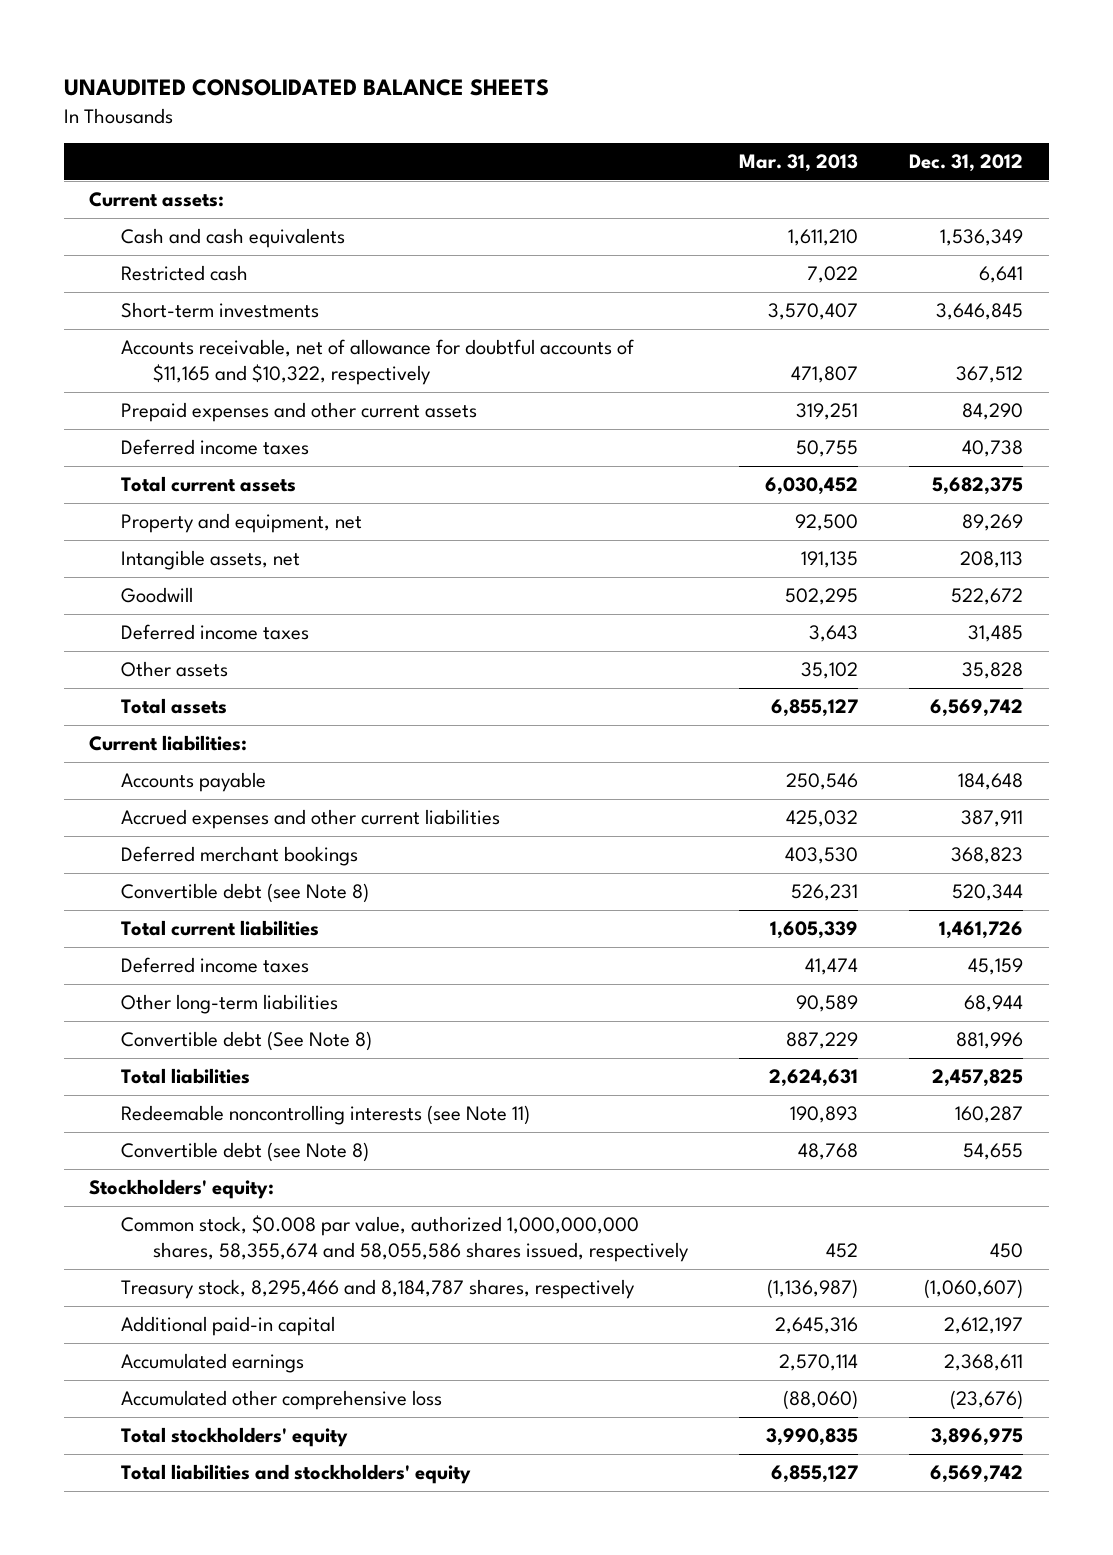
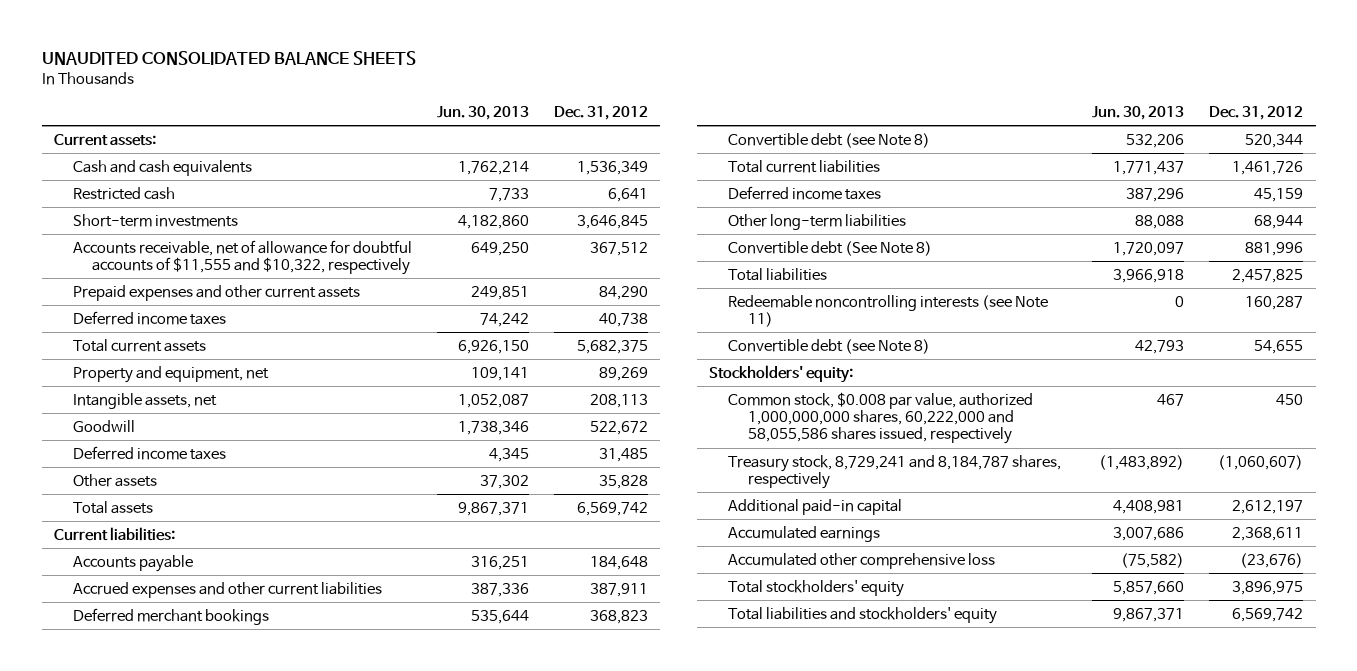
[739,154,859,173] Mar. 31, 2013 -> none
none -> [437,105,530,120] Jun. 30, 2013
[121,339,635,385] Accounts receivable, net of allowance for doubtful accounts of $11,165 and $10,322, respectively -> [73,239,413,276] Accounts receivable, net of allowance for doubtful accounts of $11,555 and $10,322, respectively
[121,1215,689,1262] Common stock, $0.008 par value, authorized 1,000,000,000 shares, 58,355,674 and 58,055,586 shares issued, respectively -> [728,391,1034,445] Common stock, $0.008 par value, authorized 1,000,000,000 shares, 60,222,000 and 58,055,586 shares issued, respectively
[121,1279,636,1300] Treasury stock, 8,295,466 and 8,184,787 shares, respectively -> [728,454,1062,490] Treasury stock, 8,729,241 and 8,184,787 shares, respectively

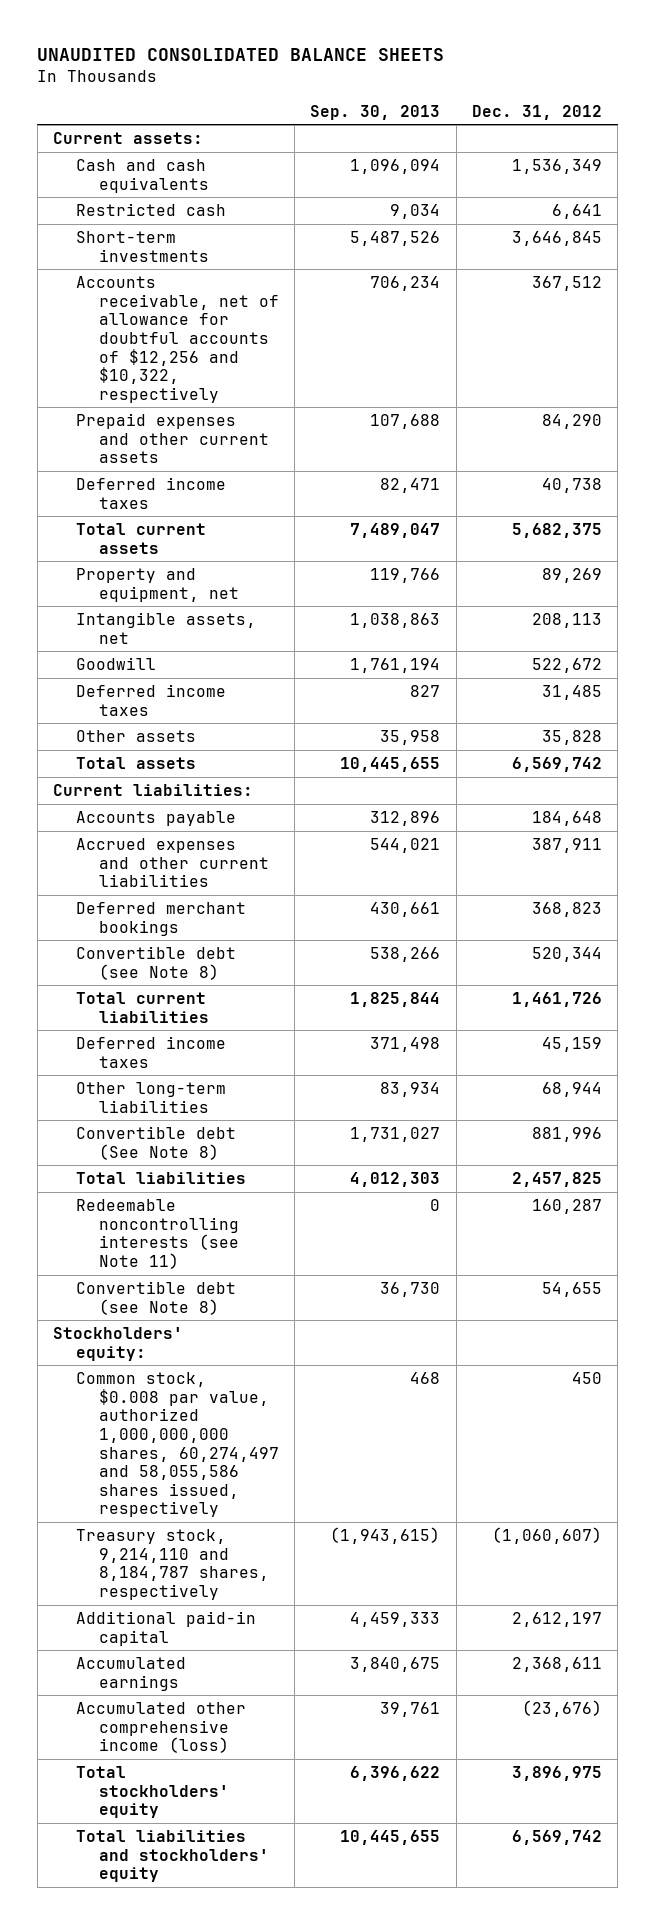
[437,105,530,120] Jun. 30, 2013 -> none
none -> [310,104,441,120] Sep. 30, 2013
[73,239,413,276] Accounts receivable, net of allowance for doubtful accounts of $11,555 and $10,322, respectively -> [75,275,279,403] Accounts receivable, net of allowance for doubtful accounts of $12,256 and $10,322, respectively
[728,391,1034,445] Common stock, $0.008 par value, authorized 1,000,000,000 shares, 60,222,000 and 58,055,586 shares issued, respectively -> [75,1371,279,1518] Common stock, $0.008 par value, authorized 1,000,000,000 shares, 60,274,497 and 58,055,586 shares issued, respectively
[728,454,1062,490] Treasury stock, 8,729,241 and 8,184,787 shares, respectively -> [75,1528,269,1600] Treasury stock, 9,214,110 and 8,184,787 shares, respectively
[728,552,996,569] Accumulated other comprehensive loss -> [75,1701,246,1754] Accumulated other comprehensive income (loss)

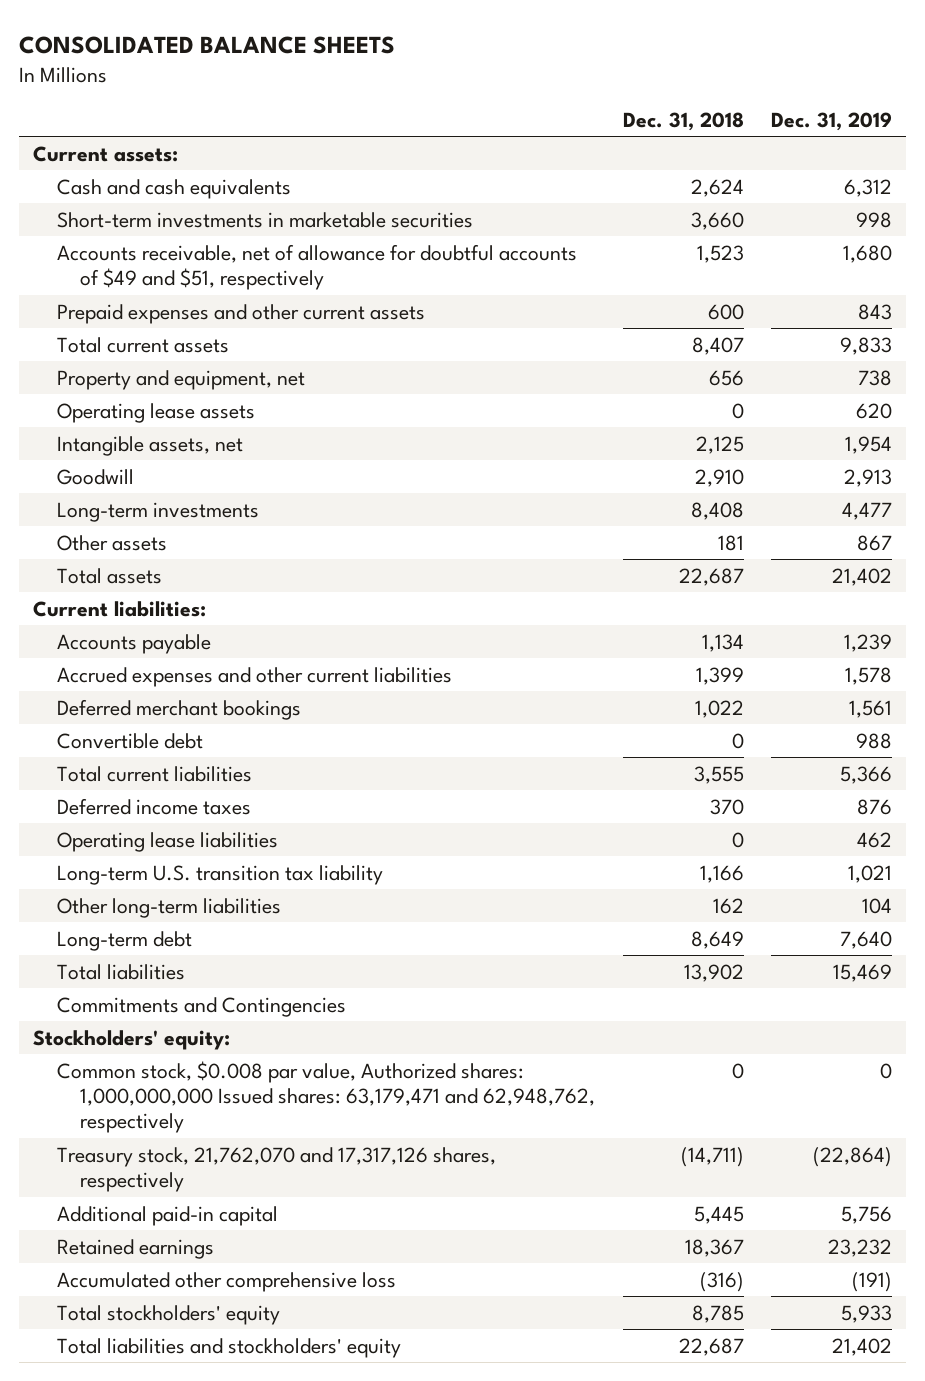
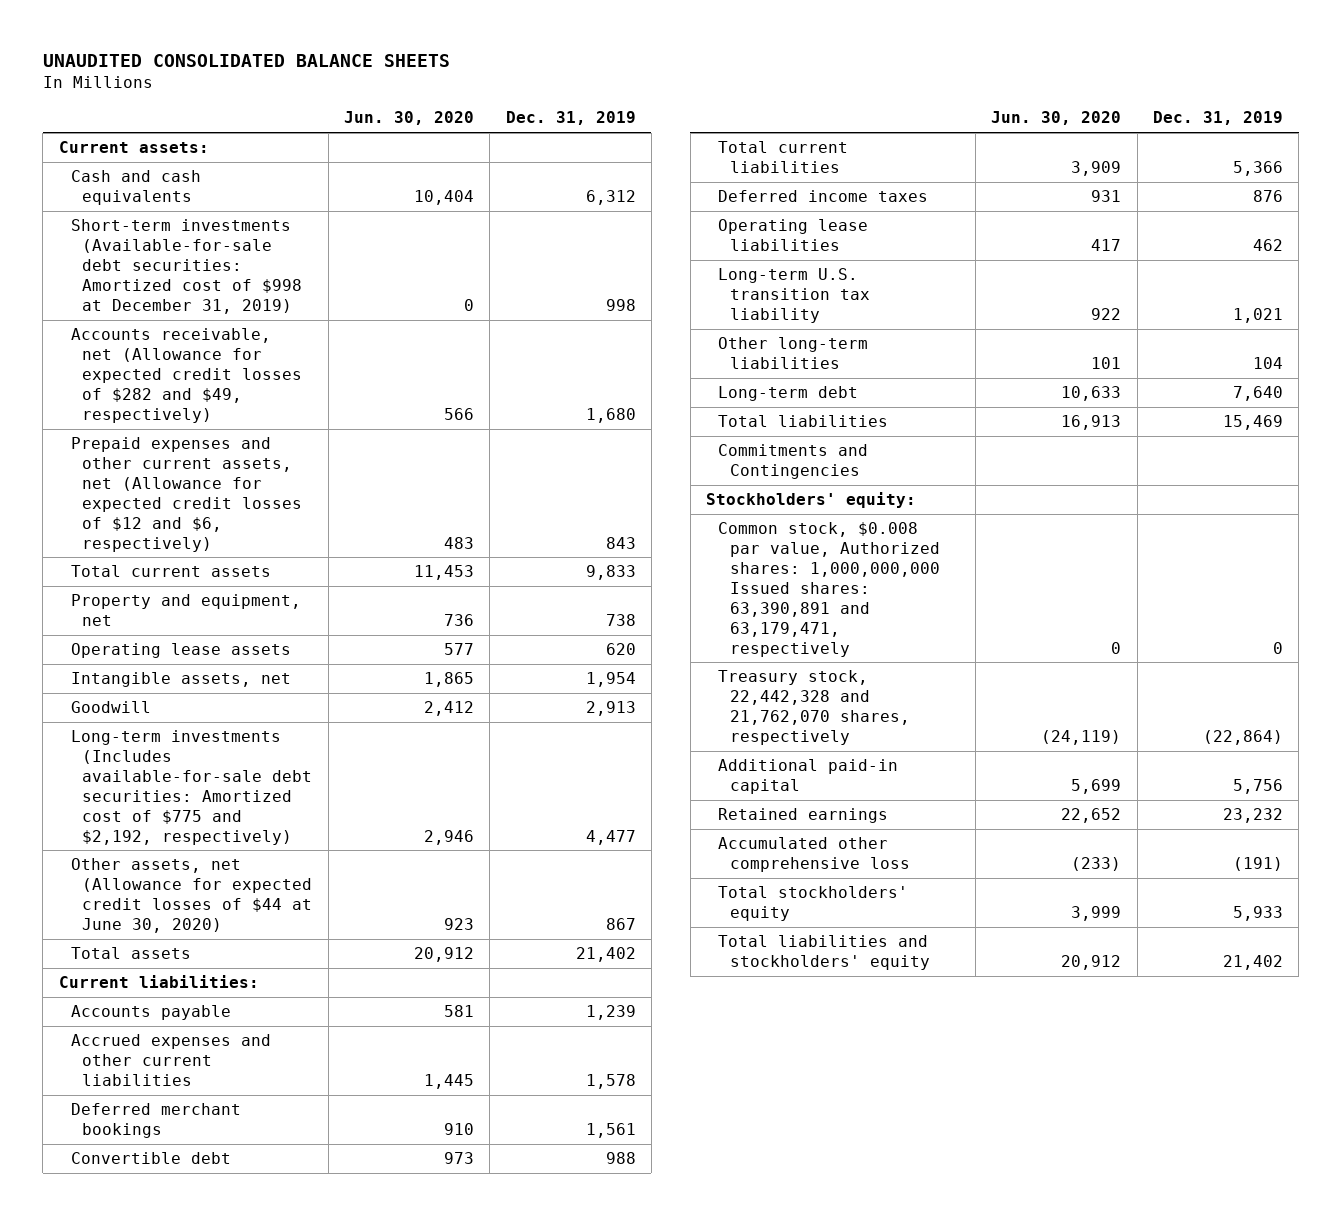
[19,35,396,54] CONSOLIDATED BALANCE SHEETS -> [42,53,450,67] UNAUDITED CONSOLIDATED BALANCE SHEETS
[622,111,744,131] Dec. 31, 2018 -> none
none -> [344,111,475,126] Jun. 30, 2020
[56,211,473,228] Short-term investments in marketable securities -> [70,218,303,314] Short-term investments (Available-for-sale debt securities: Amortized cost of $998 at December 31, 2019)
[56,243,577,290] Accounts receivable, net of allowance for doubtful accounts of $49 and $51, respectively -> [70,327,303,423] Accounts receivable, net (Allowance for expected credit losses of $282 and $49, respectively)
[56,303,425,324] Prepaid expenses and other current assets -> [70,436,303,552] Prepaid expenses and other current assets, net (Allowance for expected credit losses of $12 and $6, respectively)
[56,501,259,522] Long-term investments -> [70,729,313,845] Long-term investments (Includes available-for-sale debt securities: Amortized cost of $775 and $2,192, respectively)
[56,534,167,551] Other assets -> [70,857,313,933] Other assets, net (Allowance for expected credit losses of $44 at June 30, 2020)
[56,1060,596,1134] Common stock, $0.008 par value, Authorized shares: 1,000,000,000 Issued shares: 63,179,471 and 62,948,762, respectively -> [717,521,940,657] Common stock, $0.008 par value, Authorized shares: 1,000,000,000 Issued shares: 63,390,891 and 63,179,471, respectively
[56,1146,496,1192] Treasury stock, 21,762,070 and 17,317,126 shares, respectively -> [717,669,910,745] Treasury stock, 22,442,328 and 21,762,070 shares, respectively

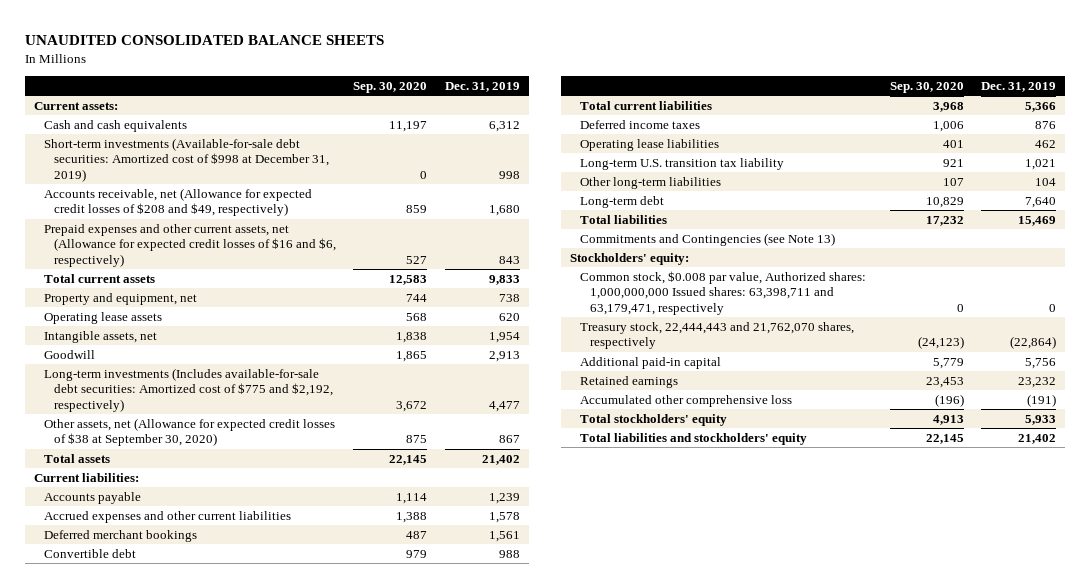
[344,111,475,126] Jun. 30, 2020 -> none
none -> [353,81,428,93] Sep. 30, 2020
[70,327,303,423] Accounts receivable, net (Allowance for expected credit losses of $282 and $49, respectively) -> [43,187,312,217] Accounts receivable, net (Allowance for expected credit losses of $208 and $49, respectively)
[70,436,303,552] Prepaid expenses and other current assets, net (Allowance for expected credit losses of $12 and $6, respectively) -> [43,223,336,268] Prepaid expenses and other current assets, net (Allowance for expected credit losses of $16 and $6, respectively)
[70,857,313,933] Other assets, net (Allowance for expected credit losses of $44 at June 30, 2020) -> [43,417,335,447] Other assets, net (Allowance for expected credit losses of $38 at September 30, 2020)
[717,443,868,479] Commitments and Contingencies -> [580,232,836,246] Commitments and Contingencies (see Note 13)
[717,521,940,657] Common stock, $0.008 par value, Authorized shares: 1,000,000,000 Issued shares: 63,390,891 and 63,179,471, respectively -> [580,270,867,316] Common stock, $0.008 par value, Authorized shares: 1,000,000,000 Issued shares: 63,398,711 and 63,179,471, respectively
[717,669,910,745] Treasury stock, 22,442,328 and 21,762,070 shares, respectively -> [580,321,855,350] Treasury stock, 22,444,443 and 21,762,070 shares, respectively

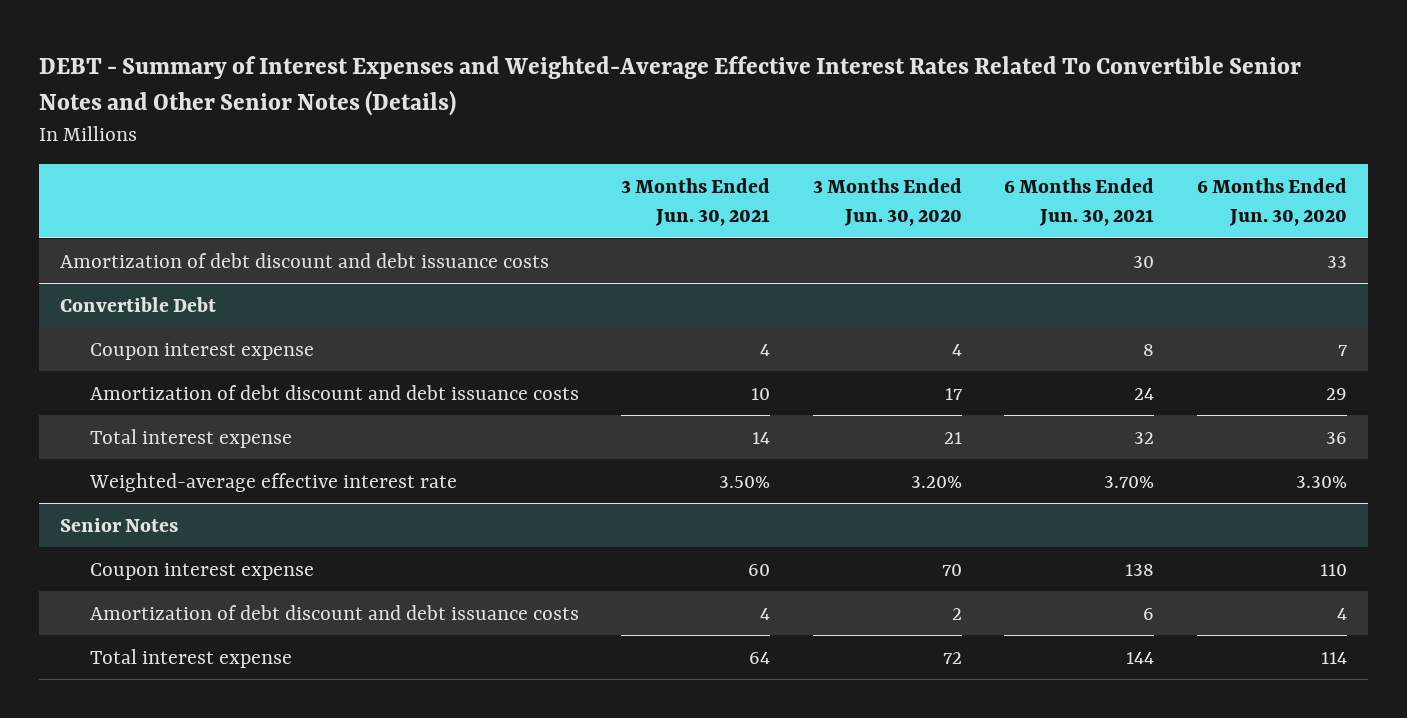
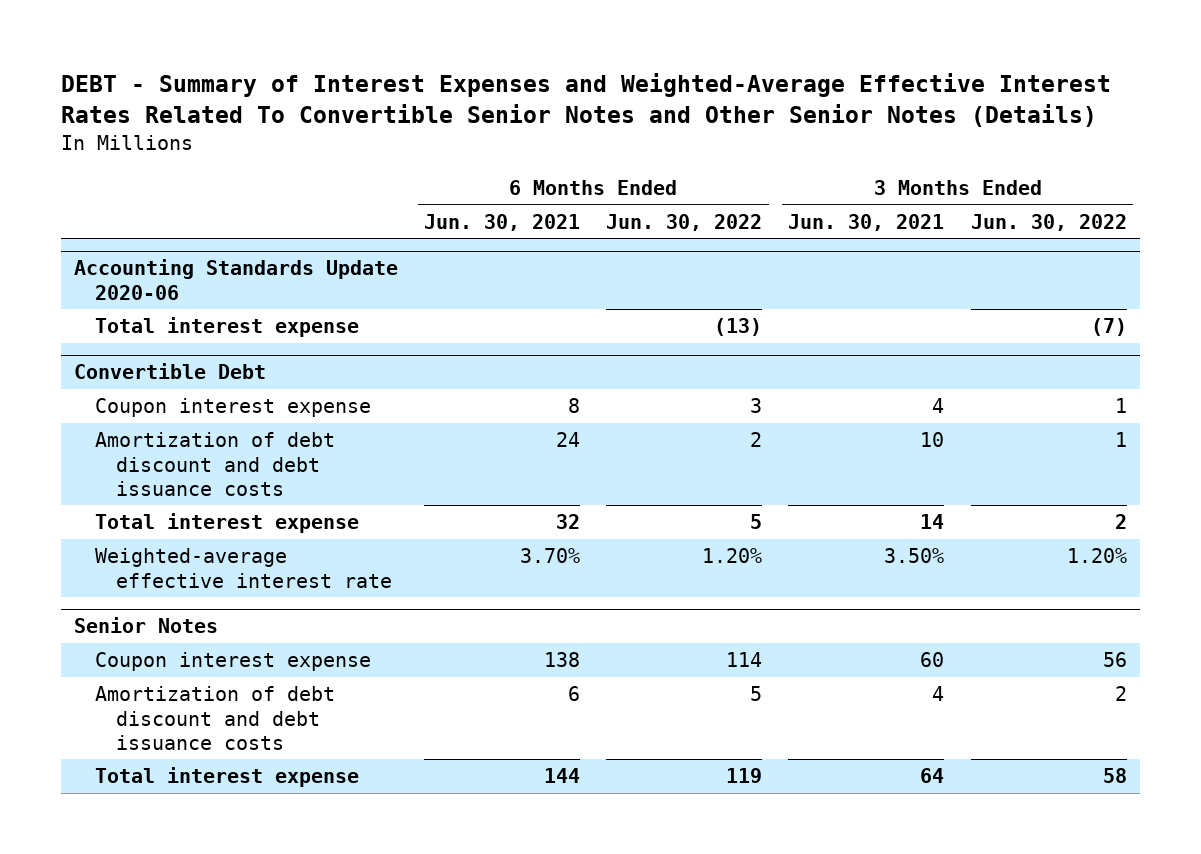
[812,177,962,227] 3 Months Ended Jun. 30, 2020 -> none
[1196,177,1347,227] 6 Months Ended Jun. 30, 2020 -> none
none -> [606,213,763,231] Jun. 30, 2022
none -> [970,213,1127,231] Jun. 30, 2022
[59,252,549,268] Amortization of debt discount and debt issuance costs -> none
none -> [74,259,399,300] Accounting Standards Update 2020-06
none -> [95,317,360,338] Total interest expense

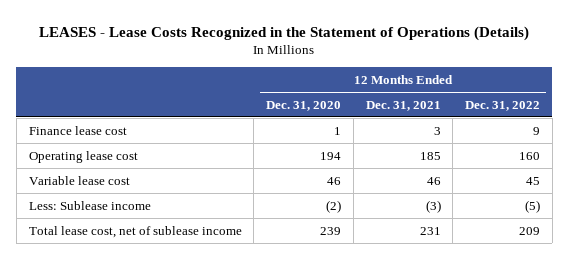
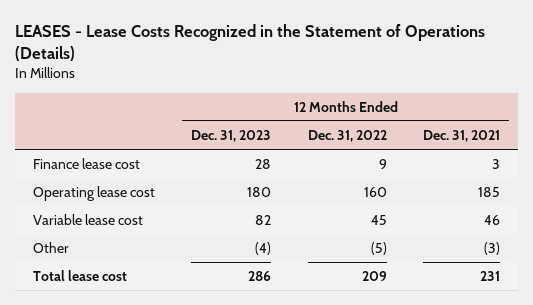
[266,100,342,111] Dec. 31, 2020 -> none
none -> [191,129,272,142] Dec. 31, 2023
[28,200,151,210] Less: Sublease income -> none
none -> [33,242,70,254] Other
[28,225,242,238] Total lease cost, net of sublease income -> [33,270,128,282] Total lease cost

